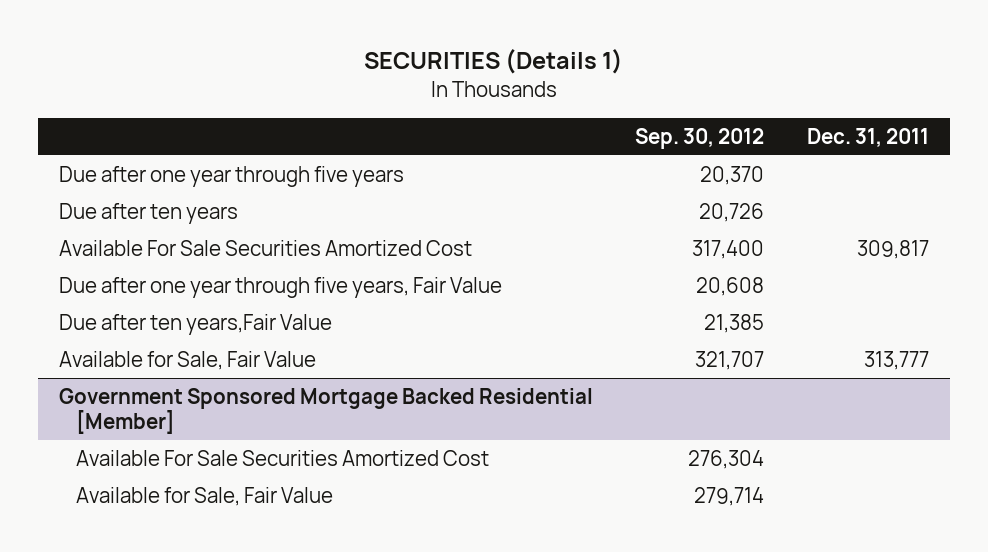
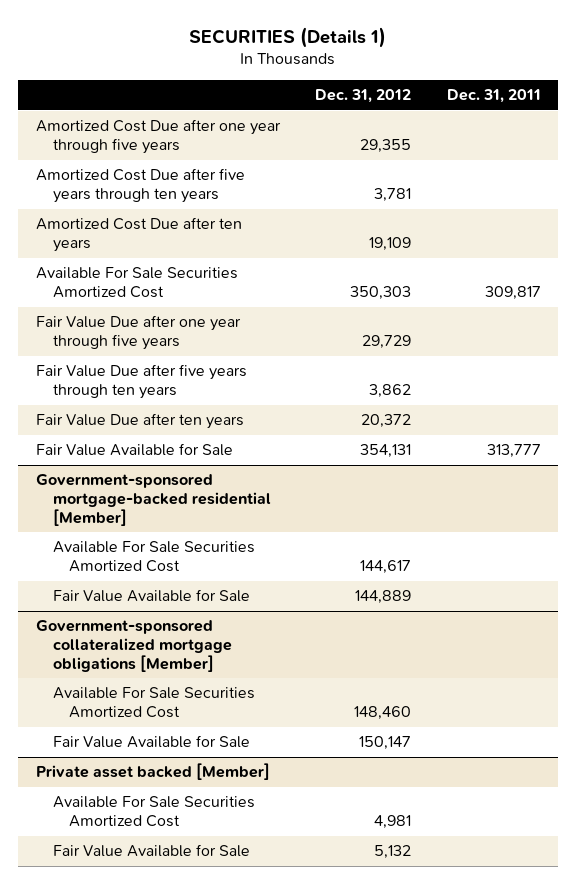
[635,127,765,149] Sep. 30, 2012 -> none
none -> [315,89,412,104] Dec. 31, 2012
[58,166,404,188] Due after one year through five years -> [35,119,281,155] Amortized Cost Due after one year through five years
none -> [35,168,245,204] Amortized Cost Due after five years through ten years
[58,203,238,225] Due after ten years -> [35,217,242,253] Amortized Cost Due after ten years
[58,277,502,299] Due after one year through five years, Fair Value -> [35,315,241,351] Fair Value Due after one year through five years
none -> [35,364,247,400] Fair Value Due after five years through ten years
[58,314,332,336] Due after ten years,Fair Value -> [35,413,244,430] Fair Value Due after ten years
[58,351,316,371] Available for Sale, Fair Value -> [35,443,233,457] Fair Value Available for Sale
[58,388,593,434] Government Sponsored Mortgage Backed Residential [Member] -> [35,474,271,526] Government-sponsored mortgage-backed residential [Member]
[76,487,334,507] Available for Sale, Fair Value -> [52,589,250,603] Fair Value Available for Sale
none -> [35,620,232,672] Government-sponsored collateralized mortgage obligations [Member]
none -> [52,687,255,719] Available For Sale Securities Amortized Cost
none -> [52,735,250,749] Fair Value Available for Sale
none -> [35,763,270,781] Private asset backed [Member]
none -> [52,796,255,828] Available For Sale Securities Amortized Cost
none -> [52,844,250,858] Fair Value Available for Sale

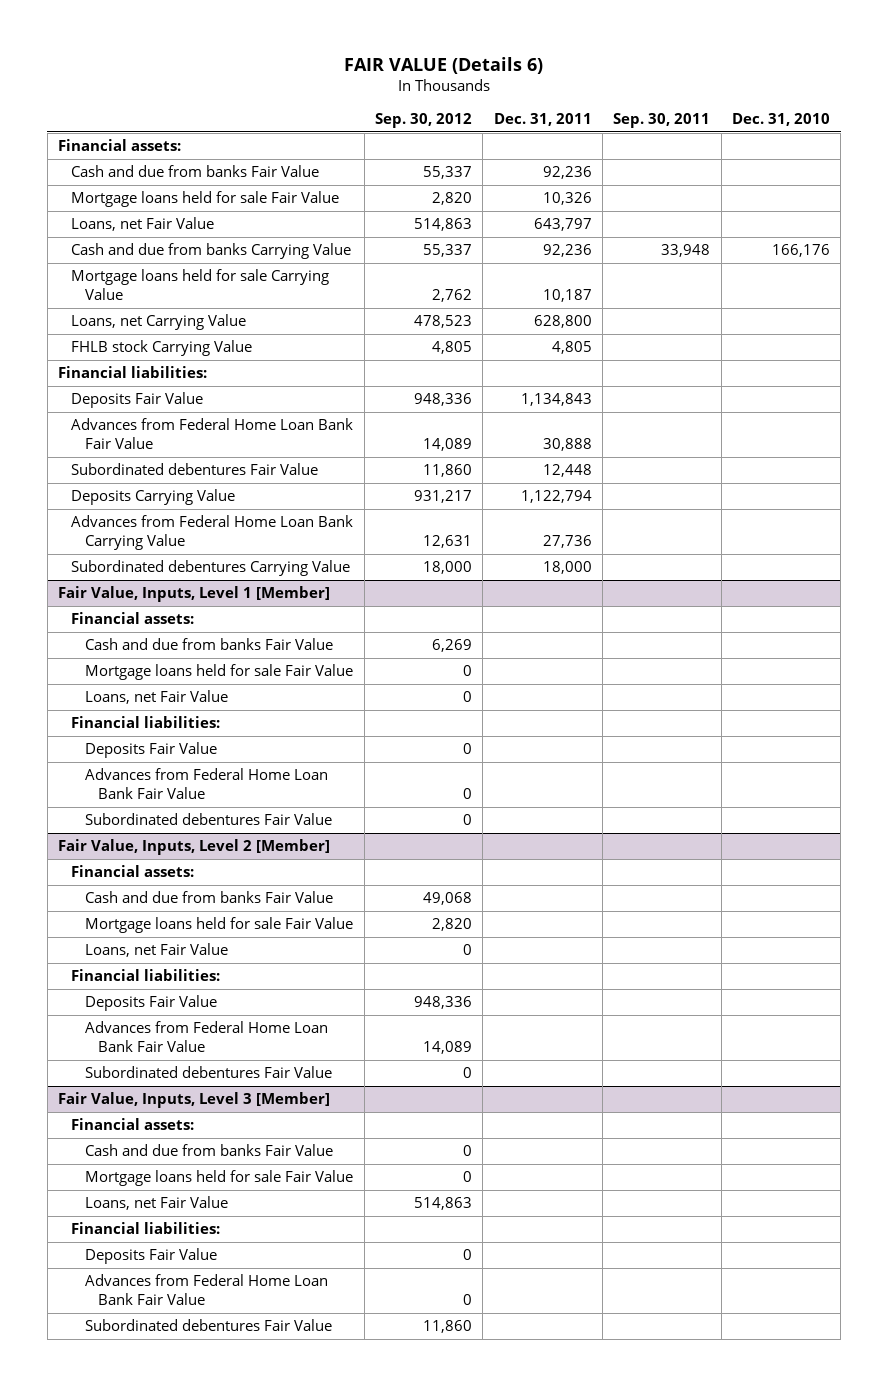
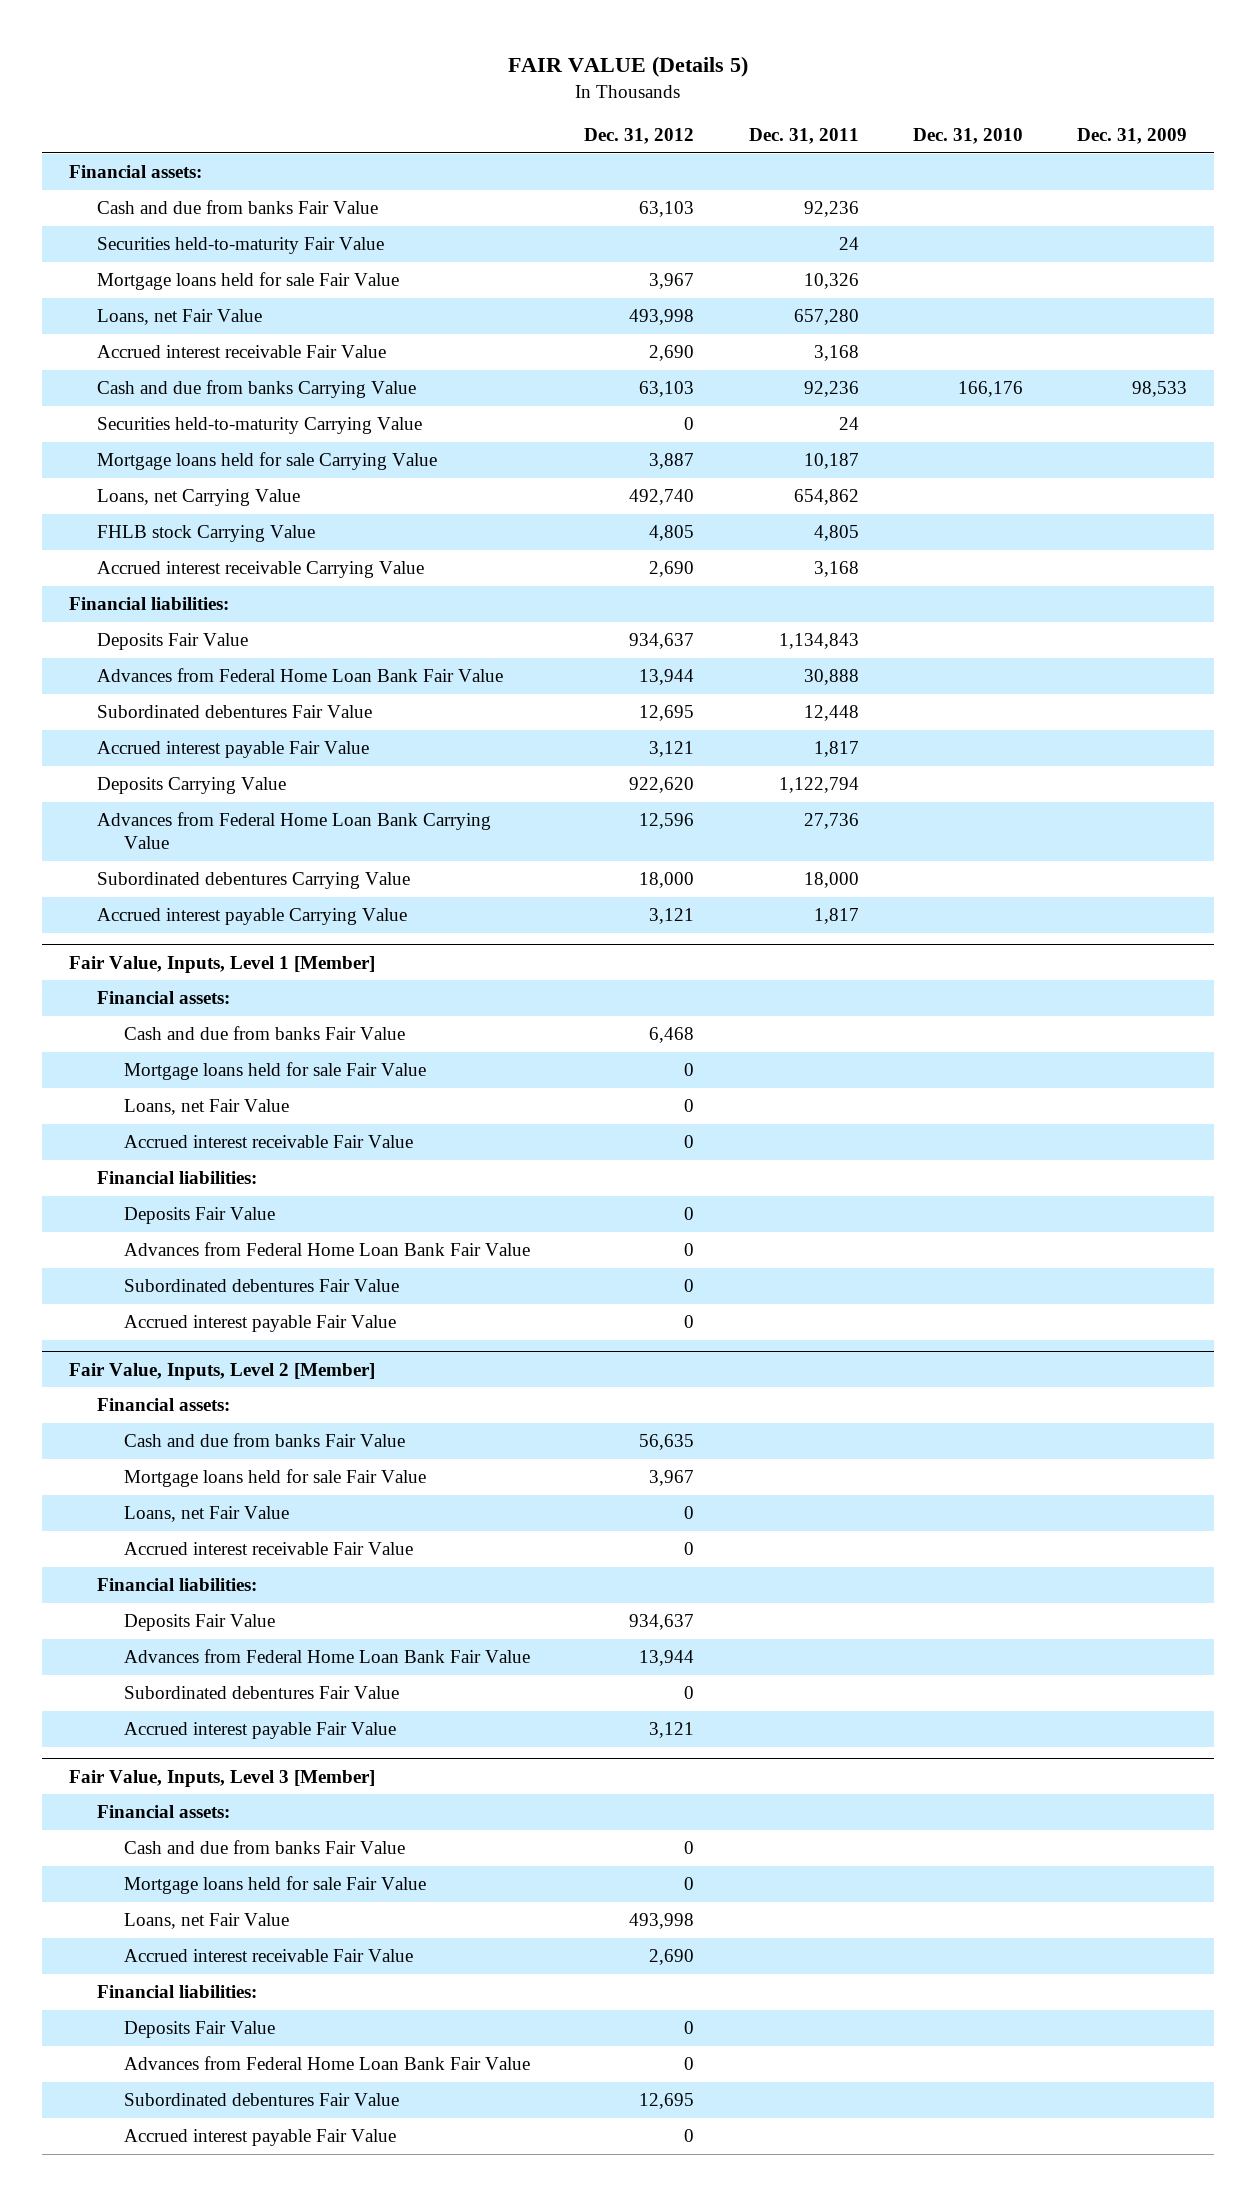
[344,56,544,74] FAIR VALUE (Details 6) -> [508,55,749,77] FAIR VALUE (Details 5)
[375,113,473,129] Sep. 30, 2012 -> none
[613,113,711,129] Sep. 30, 2011 -> none
none -> [584,128,695,145] Dec. 31, 2012
none -> [1077,128,1188,145] Dec. 31, 2009
none -> [96,237,384,255] Securities held-to-maturity Fair Value
[533,218,592,232] 643,797 -> [793,309,859,326] 657,280
none -> [96,345,386,359] Accrued interest receivable Fair Value
none -> [96,417,422,435] Securities held-to-maturity Carrying Value
[533,315,592,329] 628,800 -> [793,489,859,506] 654,862
none -> [96,561,424,579] Accrued interest receivable Carrying Value
none -> [96,741,369,759] Accrued interest payable Fair Value
none -> [96,908,407,926] Accrued interest payable Carrying Value
none -> [123,1135,413,1149] Accrued interest receivable Fair Value
none -> [123,1315,396,1333] Accrued interest payable Fair Value
none -> [123,1542,413,1556] Accrued interest receivable Fair Value
none -> [123,1722,396,1740] Accrued interest payable Fair Value
none -> [123,1949,413,1963] Accrued interest receivable Fair Value
none -> [123,2129,396,2147] Accrued interest payable Fair Value

